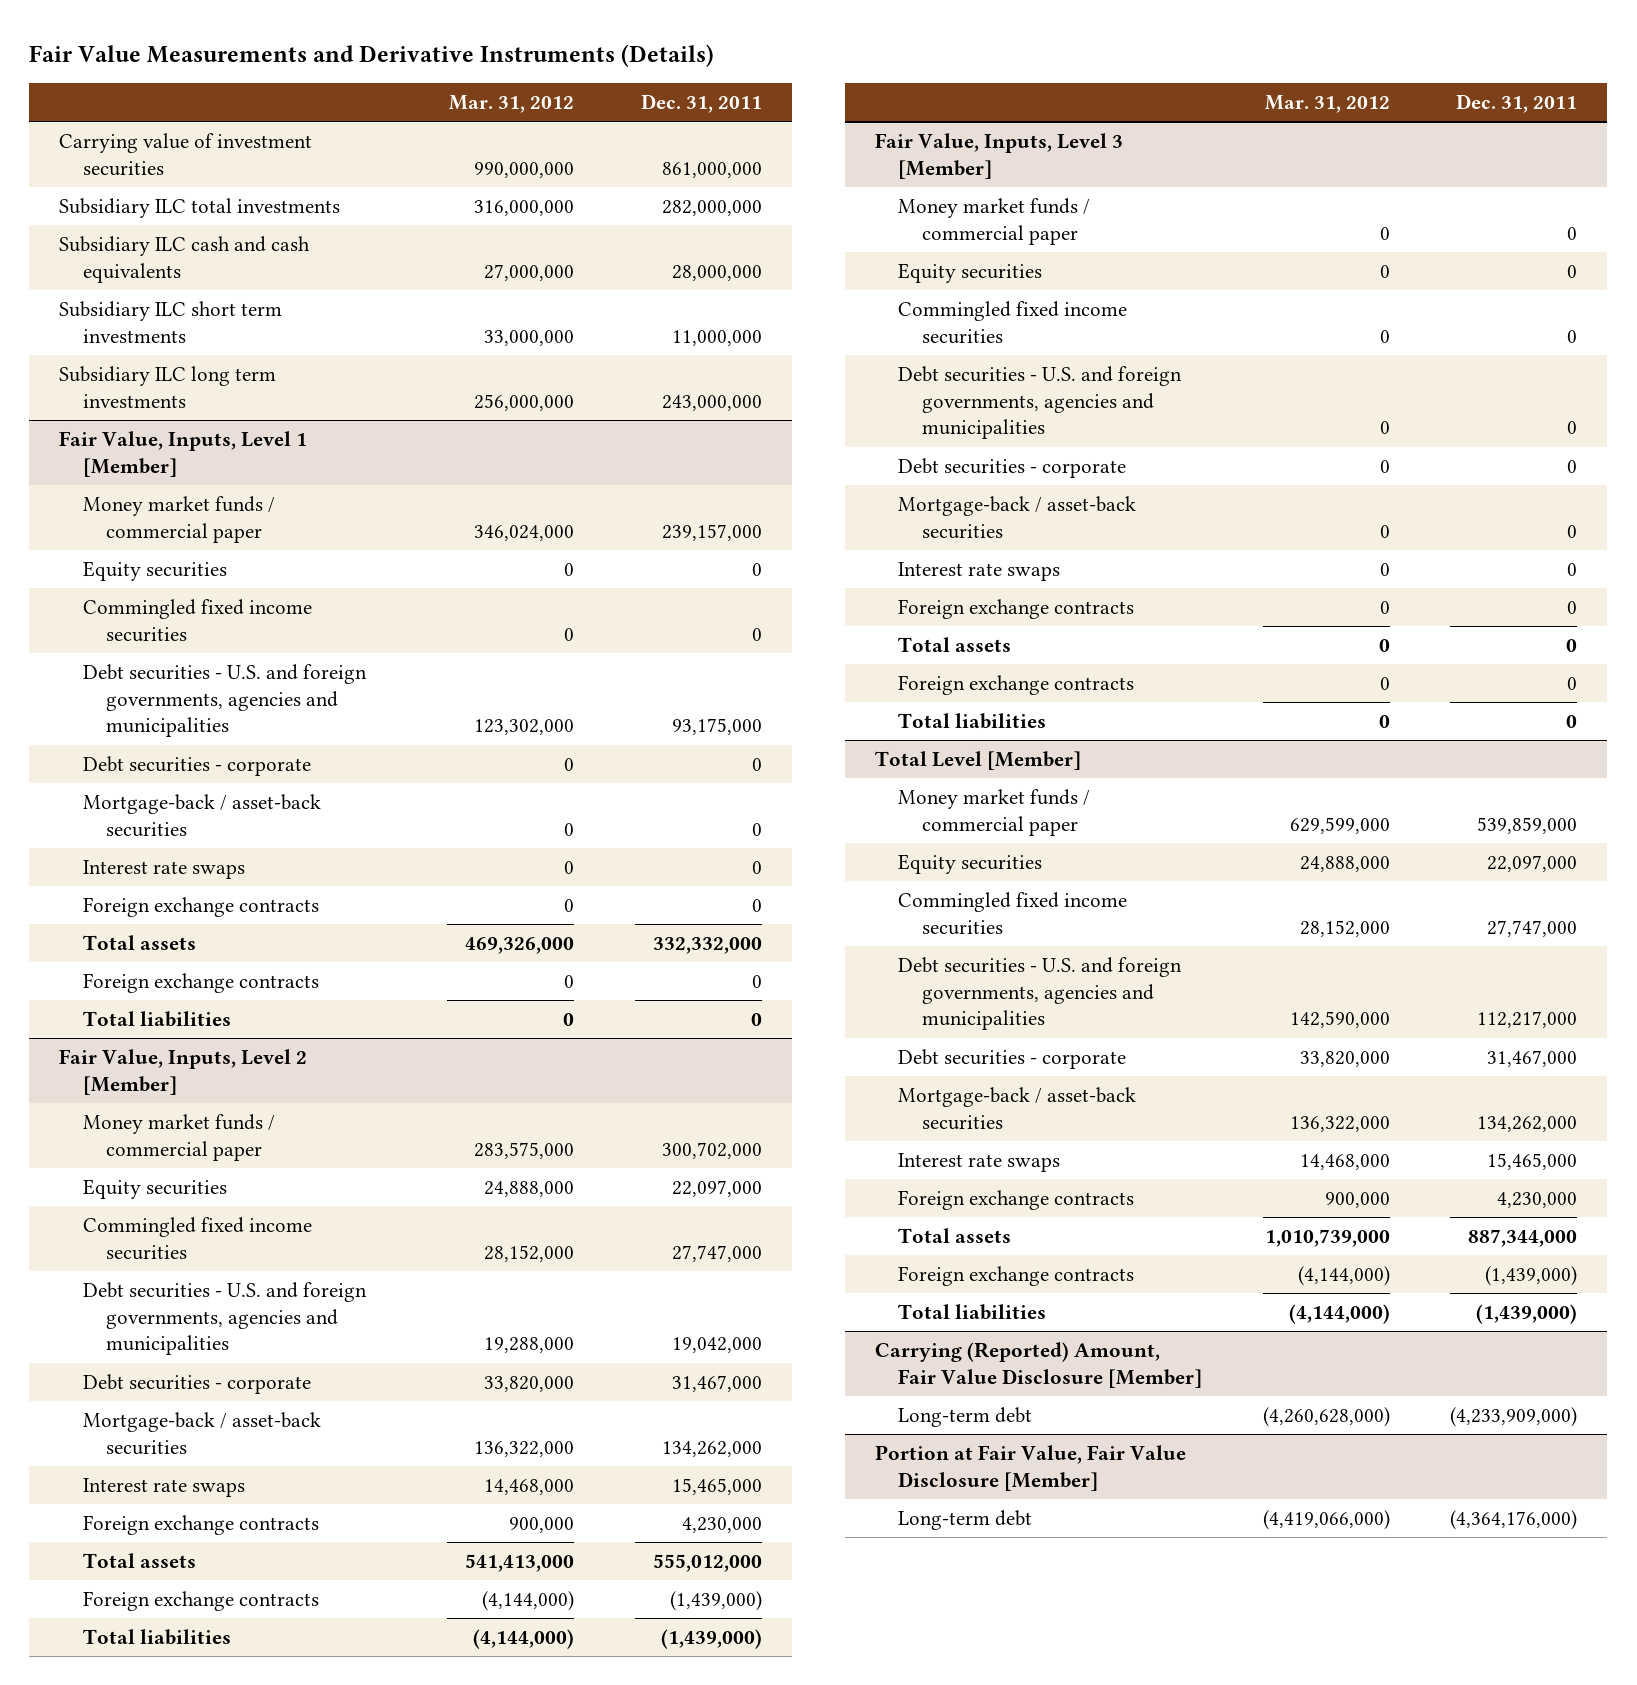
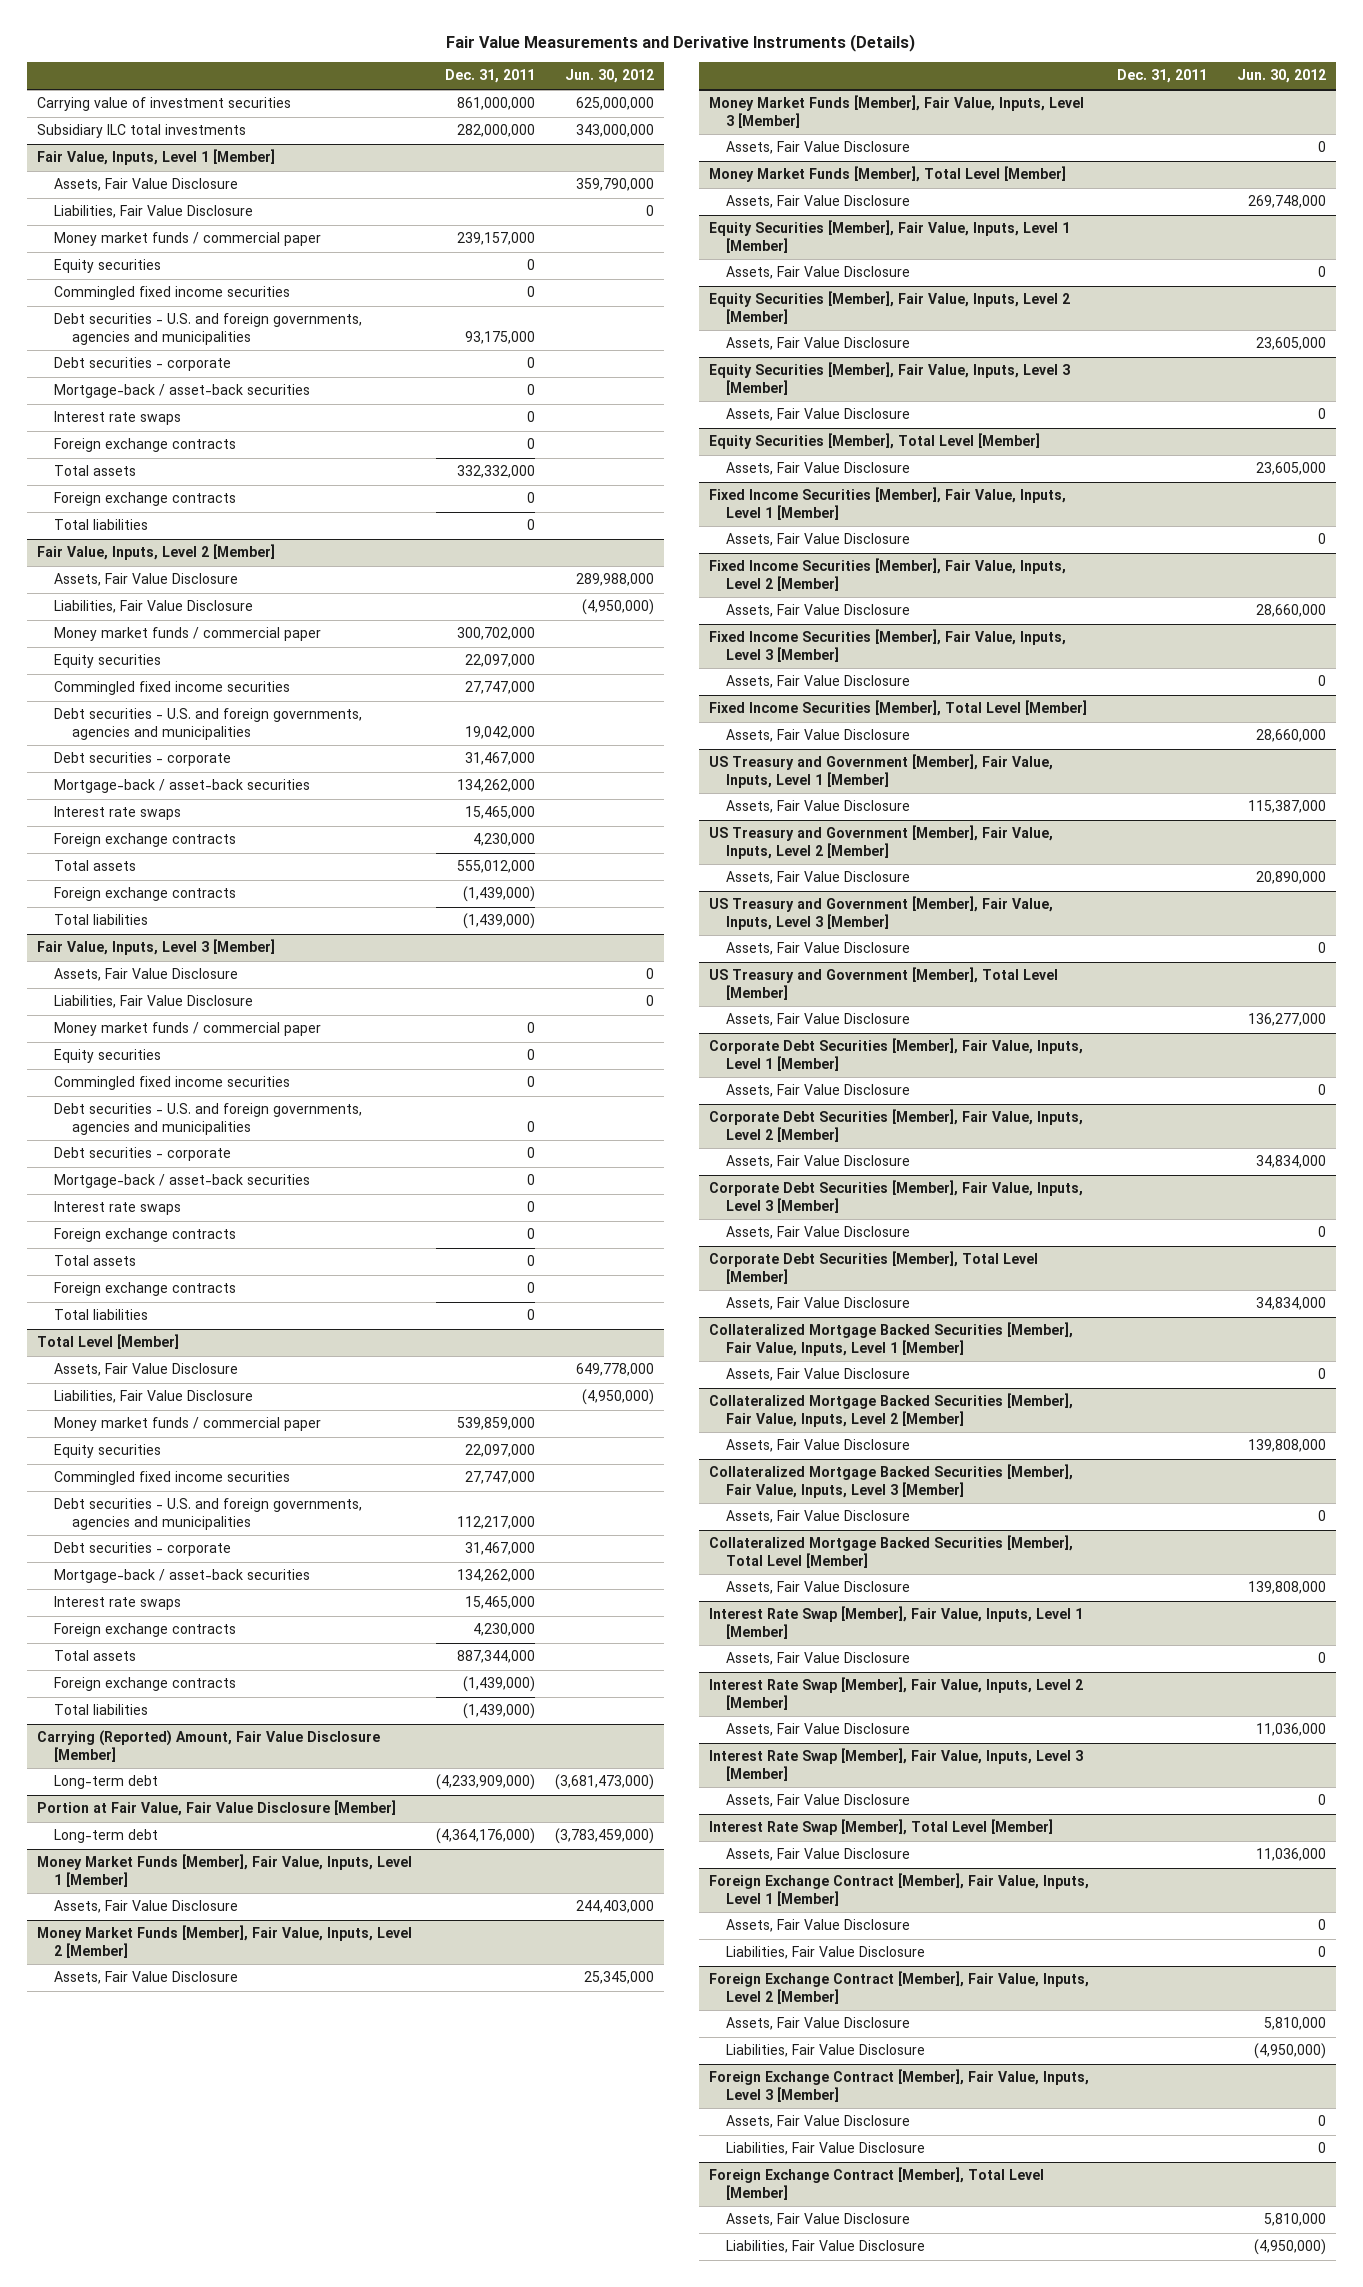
[449,94,575,113] Mar. 31, 2012 -> none
none -> [565,69,655,84] Jun. 30, 2012
[59,236,311,283] Subsidiary ILC cash and cash equivalents -> none
[59,301,283,343] Subsidiary ILC short term investments -> none
[59,366,277,408] Subsidiary ILC long term investments -> none
none -> [54,178,239,192] Assets, Fair Value Disclosure
none -> [54,205,254,219] Liabilities, Fair Value Disclosure
none -> [54,573,239,587] Assets, Fair Value Disclosure
none -> [54,600,254,614] Liabilities, Fair Value Disclosure
none -> [54,968,239,982] Assets, Fair Value Disclosure
none -> [54,995,254,1009] Liabilities, Fair Value Disclosure
none -> [54,1363,239,1377] Assets, Fair Value Disclosure
none -> [54,1390,254,1404] Liabilities, Fair Value Disclosure
none -> [36,1854,412,1887] Money Market Funds [Member], Fair Value, Inputs, Level 1 [Member]
none -> [54,1900,239,1914] Assets, Fair Value Disclosure
none -> [36,1925,412,1958] Money Market Funds [Member], Fair Value, Inputs, Level 2 [Member]
none -> [54,1971,239,1985] Assets, Fair Value Disclosure
none -> [708,95,1084,128] Money Market Funds [Member], Fair Value, Inputs, Level 3 [Member]
none -> [726,141,911,155] Assets, Fair Value Disclosure
none -> [708,166,1066,183] Money Market Funds [Member], Total Level [Member]
none -> [726,195,911,209] Assets, Fair Value Disclosure
none -> [708,220,1070,253] Equity Securities [Member], Fair Value, Inputs, Level 1 [Member]
none -> [726,266,911,280] Assets, Fair Value Disclosure
none -> [708,291,1070,324] Equity Securities [Member], Fair Value, Inputs, Level 2 [Member]
none -> [726,337,911,351] Assets, Fair Value Disclosure
none -> [708,362,1070,395] Equity Securities [Member], Fair Value, Inputs, Level 3 [Member]
none -> [726,408,911,422] Assets, Fair Value Disclosure
none -> [708,433,1040,450] Equity Securities [Member], Total Level [Member]
none -> [726,462,911,476] Assets, Fair Value Disclosure
none -> [708,487,1066,520] Fixed Income Securities [Member], Fair Value, Inputs, Level 1 [Member]
none -> [726,533,911,547] Assets, Fair Value Disclosure
none -> [708,558,1066,591] Fixed Income Securities [Member], Fair Value, Inputs, Level 2 [Member]
none -> [726,604,911,618] Assets, Fair Value Disclosure
none -> [708,629,1066,662] Fixed Income Securities [Member], Fair Value, Inputs, Level 3 [Member]
none -> [726,675,911,689] Assets, Fair Value Disclosure
none -> [708,700,1087,717] Fixed Income Securities [Member], Total Level [Member]
none -> [726,729,911,743] Assets, Fair Value Disclosure
none -> [708,754,1053,788] US Treasury and Government [Member], Fair Value, Inputs, Level 1 [Member]
none -> [726,800,911,814] Assets, Fair Value Disclosure
none -> [708,825,1053,859] US Treasury and Government [Member], Fair Value, Inputs, Level 2 [Member]
none -> [726,871,911,885] Assets, Fair Value Disclosure
none -> [708,896,1053,930] US Treasury and Government [Member], Fair Value, Inputs, Level 3 [Member]
none -> [726,942,911,956] Assets, Fair Value Disclosure
none -> [708,967,1058,1000] US Treasury and Government [Member], Total Level [Member]
none -> [726,1013,911,1027] Assets, Fair Value Disclosure
none -> [708,1038,1083,1071] Corporate Debt Securities [Member], Fair Value, Inputs, Level 1 [Member]
none -> [726,1084,911,1098] Assets, Fair Value Disclosure
none -> [708,1109,1083,1142] Corporate Debt Securities [Member], Fair Value, Inputs, Level 2 [Member]
none -> [726,1155,911,1169] Assets, Fair Value Disclosure
none -> [708,1180,1083,1213] Corporate Debt Securities [Member], Fair Value, Inputs, Level 3 [Member]
none -> [726,1226,911,1240] Assets, Fair Value Disclosure
none -> [708,1251,1038,1284] Corporate Debt Securities [Member], Total Level [Member]
none -> [726,1297,911,1311] Assets, Fair Value Disclosure
none -> [708,1322,1073,1356] Collateralized Mortgage Backed Securities [Member], Fair Value, Inputs, Level 1 [Member]
none -> [726,1368,911,1382] Assets, Fair Value Disclosure
none -> [708,1393,1073,1427] Collateralized Mortgage Backed Securities [Member], Fair Value, Inputs, Level 2 [Member]
none -> [726,1439,911,1453] Assets, Fair Value Disclosure
none -> [708,1464,1073,1498] Collateralized Mortgage Backed Securities [Member], Fair Value, Inputs, Level 3 [Member]
none -> [726,1510,911,1524] Assets, Fair Value Disclosure
none -> [708,1535,1073,1568] Collateralized Mortgage Backed Securities [Member], Total Level [Member]
none -> [726,1581,911,1595] Assets, Fair Value Disclosure
none -> [708,1606,1083,1639] Interest Rate Swap [Member], Fair Value, Inputs, Level 1 [Member]
none -> [726,1652,911,1666] Assets, Fair Value Disclosure
none -> [708,1677,1083,1710] Interest Rate Swap [Member], Fair Value, Inputs, Level 2 [Member]
none -> [726,1723,911,1737] Assets, Fair Value Disclosure
none -> [708,1748,1083,1781] Interest Rate Swap [Member], Fair Value, Inputs, Level 3 [Member]
none -> [726,1794,911,1808] Assets, Fair Value Disclosure
none -> [708,1819,1053,1836] Interest Rate Swap [Member], Total Level [Member]
none -> [726,1848,911,1862] Assets, Fair Value Disclosure
none -> [708,1873,1089,1906] Foreign Exchange Contract [Member], Fair Value, Inputs, Level 1 [Member]
none -> [726,1919,911,1933] Assets, Fair Value Disclosure
none -> [726,1946,926,1960] Liabilities, Fair Value Disclosure
none -> [708,1971,1089,2004] Foreign Exchange Contract [Member], Fair Value, Inputs, Level 2 [Member]
none -> [726,2017,911,2031] Assets, Fair Value Disclosure
none -> [726,2044,926,2058] Liabilities, Fair Value Disclosure
none -> [708,2069,1089,2102] Foreign Exchange Contract [Member], Fair Value, Inputs, Level 3 [Member]
none -> [726,2115,911,2129] Assets, Fair Value Disclosure
none -> [726,2142,926,2156] Liabilities, Fair Value Disclosure
none -> [708,2167,1044,2200] Foreign Exchange Contract [Member], Total Level [Member]
none -> [726,2213,911,2227] Assets, Fair Value Disclosure
none -> [726,2240,926,2254] Liabilities, Fair Value Disclosure

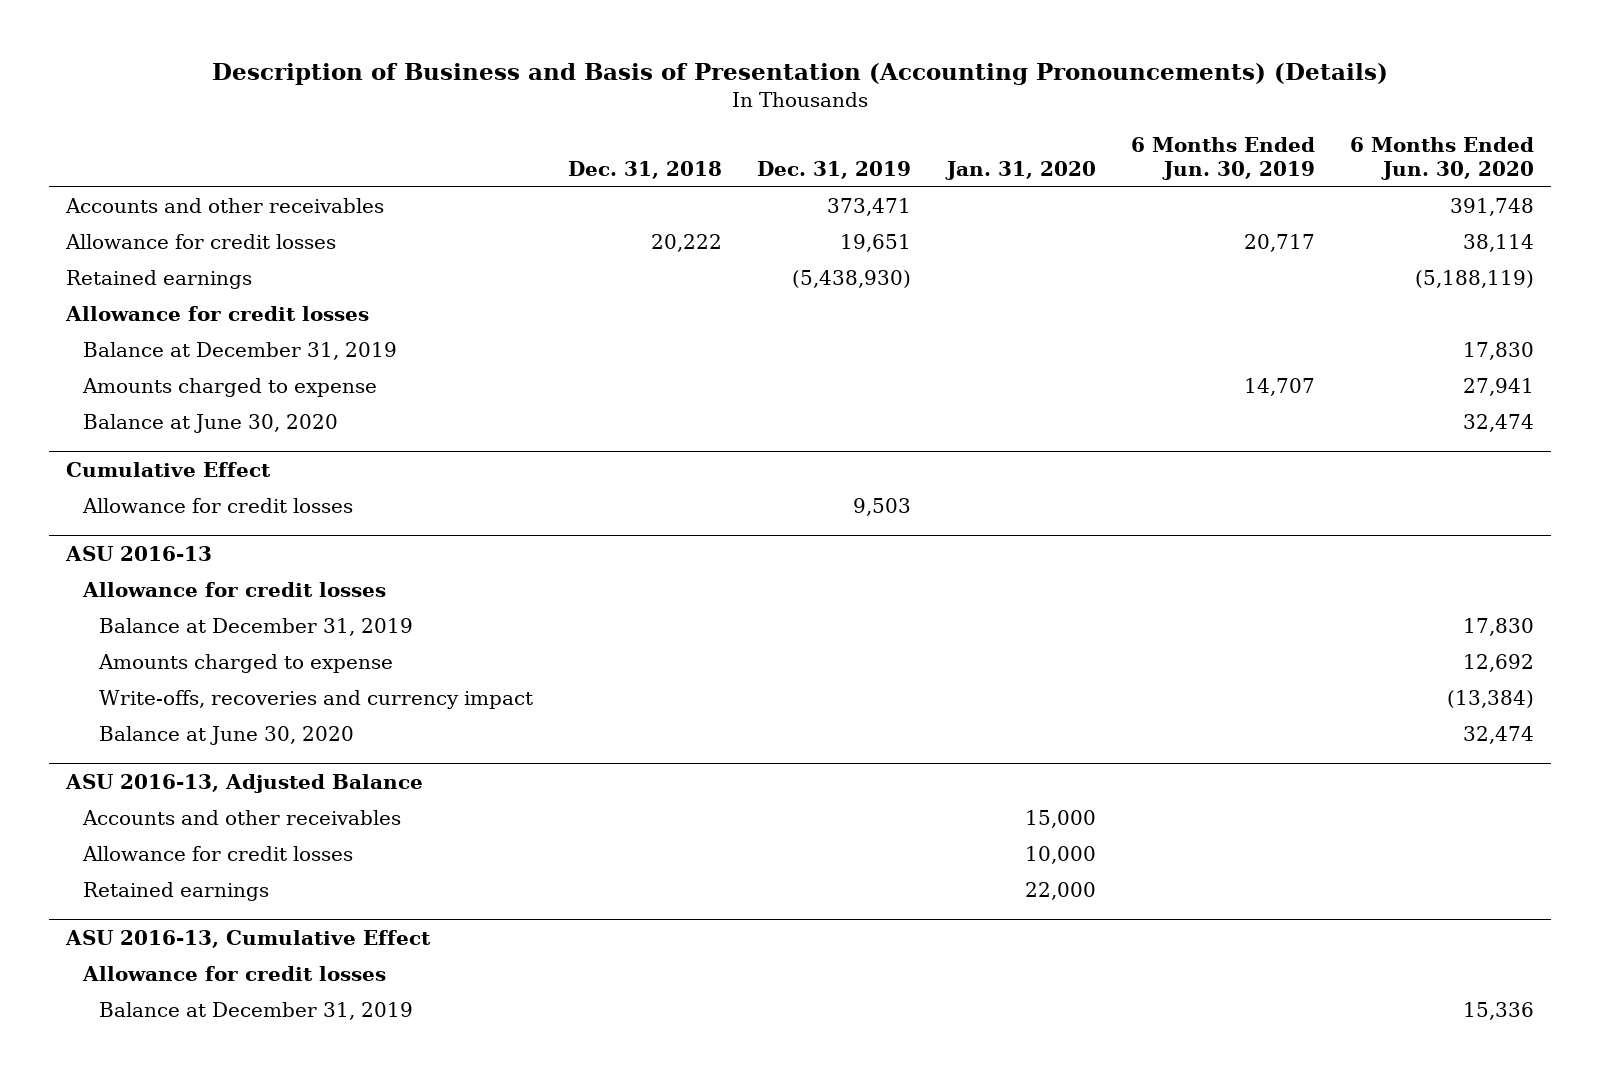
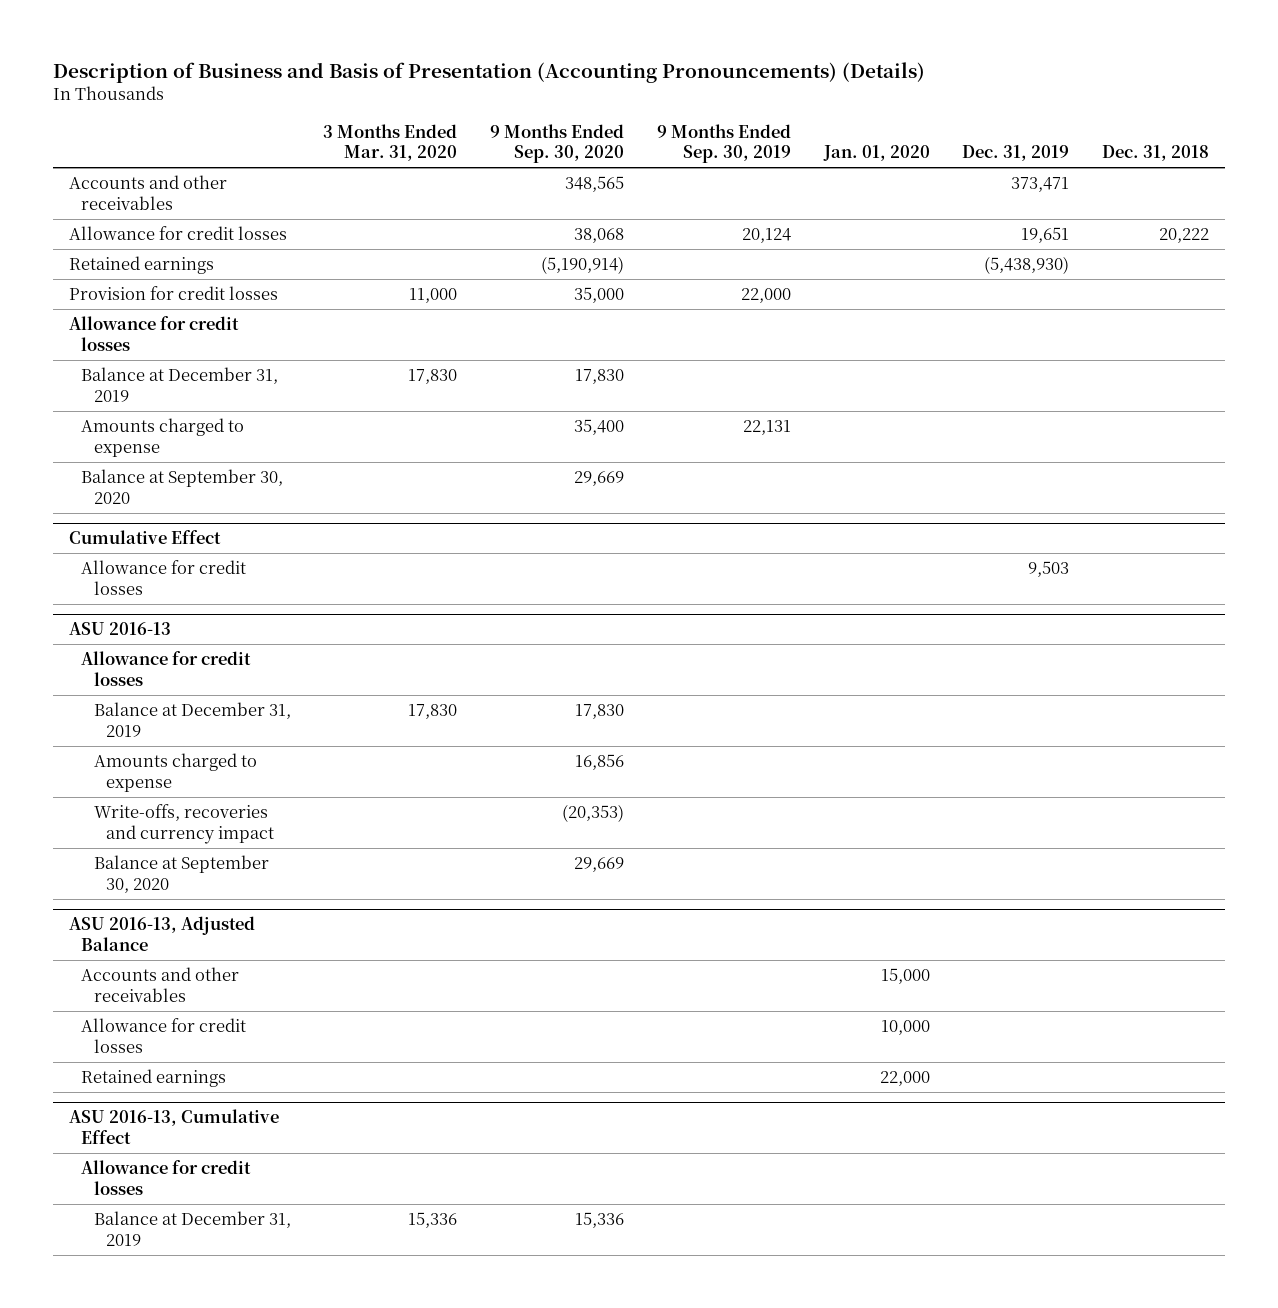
[944,161,1096,181] Jan. 31, 2020 -> none
[1130,137,1315,181] 6 Months Ended Jun. 30, 2019 -> none
[1349,137,1534,181] 6 Months Ended Jun. 30, 2020 -> none
none -> [323,123,458,162] 3 Months Ended Mar. 31, 2020
none -> [490,123,625,164] 9 Months Ended Sep. 30, 2020
none -> [656,123,791,164] 9 Months Ended Sep. 30, 2019
none -> [822,145,930,162] Jan. 01, 2020
none -> [69,285,279,300] Provision for credit losses
[82,414,338,434] Balance at June 30, 2020 -> [81,468,284,504] Balance at September 30, 2020
[99,726,355,746] Balance at June 30, 2020 -> [93,854,269,893] Balance at September 30, 2020

